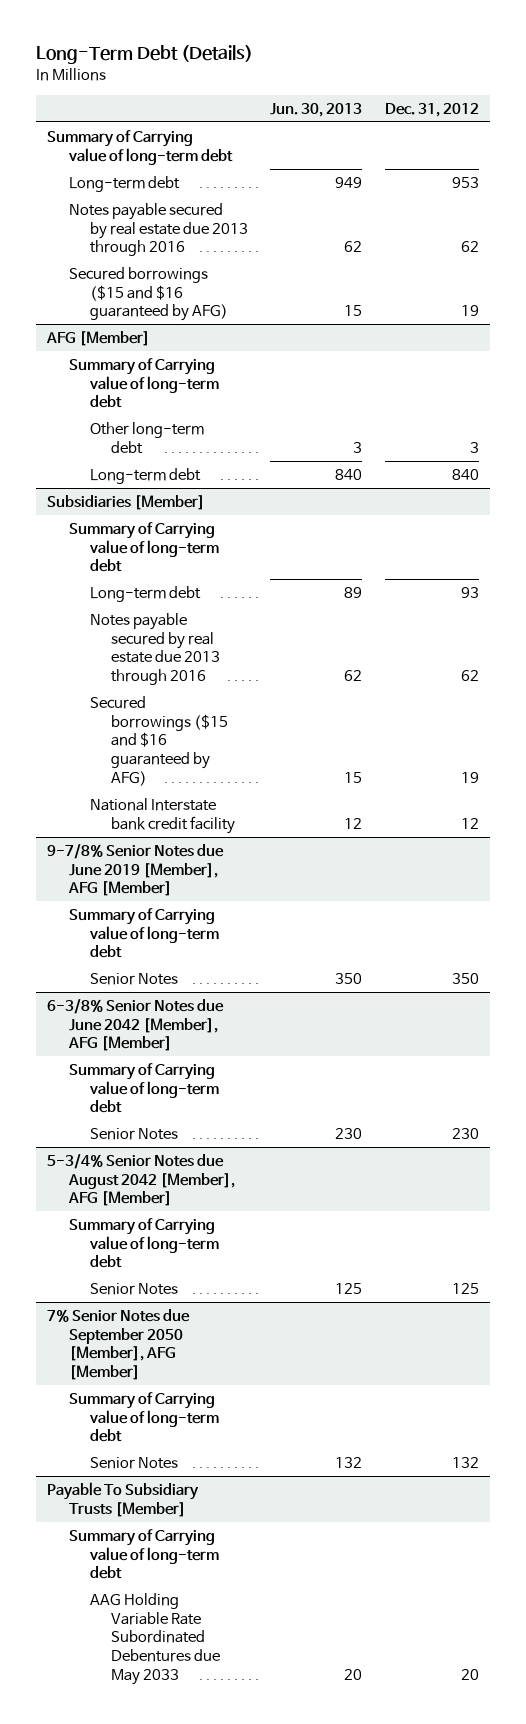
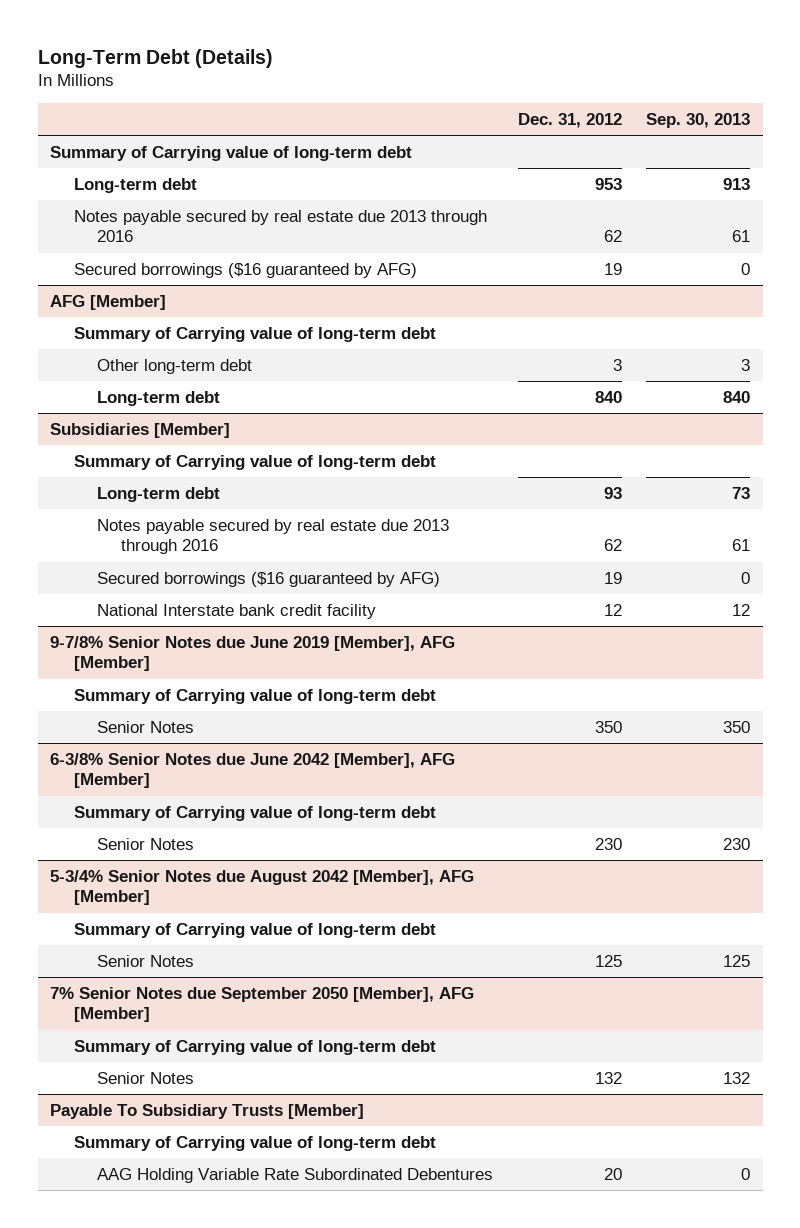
[270,102,363,117] Jun. 30, 2013 -> none
none -> [646,112,751,128] Sep. 30, 2013
[68,266,228,322] Secured borrowings ($15 and $16 guaranteed by AFG) -> [73,262,417,278] Secured borrowings ($16 guaranteed by AFG)
[89,695,229,786] Secured borrowings ($15 and $16 guaranteed by AFG) -> [97,571,441,587] Secured borrowings ($16 guaranteed by AFG)
[89,1592,221,1685] AAG Holding Variable Rate Subordinated Debentures due May 2033 -> [97,1167,494,1183] AAG Holding Variable Rate Subordinated Debentures

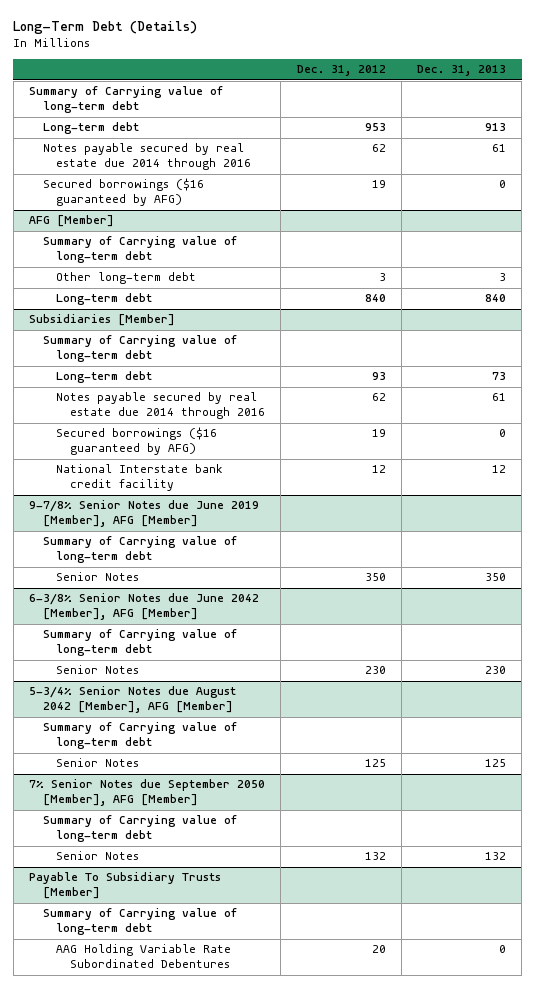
[646,112,751,128] Sep. 30, 2013 -> none
none -> [416,65,506,77] Dec. 31, 2013
[73,209,487,243] Notes payable secured by real estate due 2013 through 2016 -> [42,143,252,171] Notes payable secured by real estate due 2014 through 2016
[97,518,450,555] Notes payable secured by real estate due 2013 through 2016 -> [56,392,266,420] Notes payable secured by real estate due 2014 through 2016

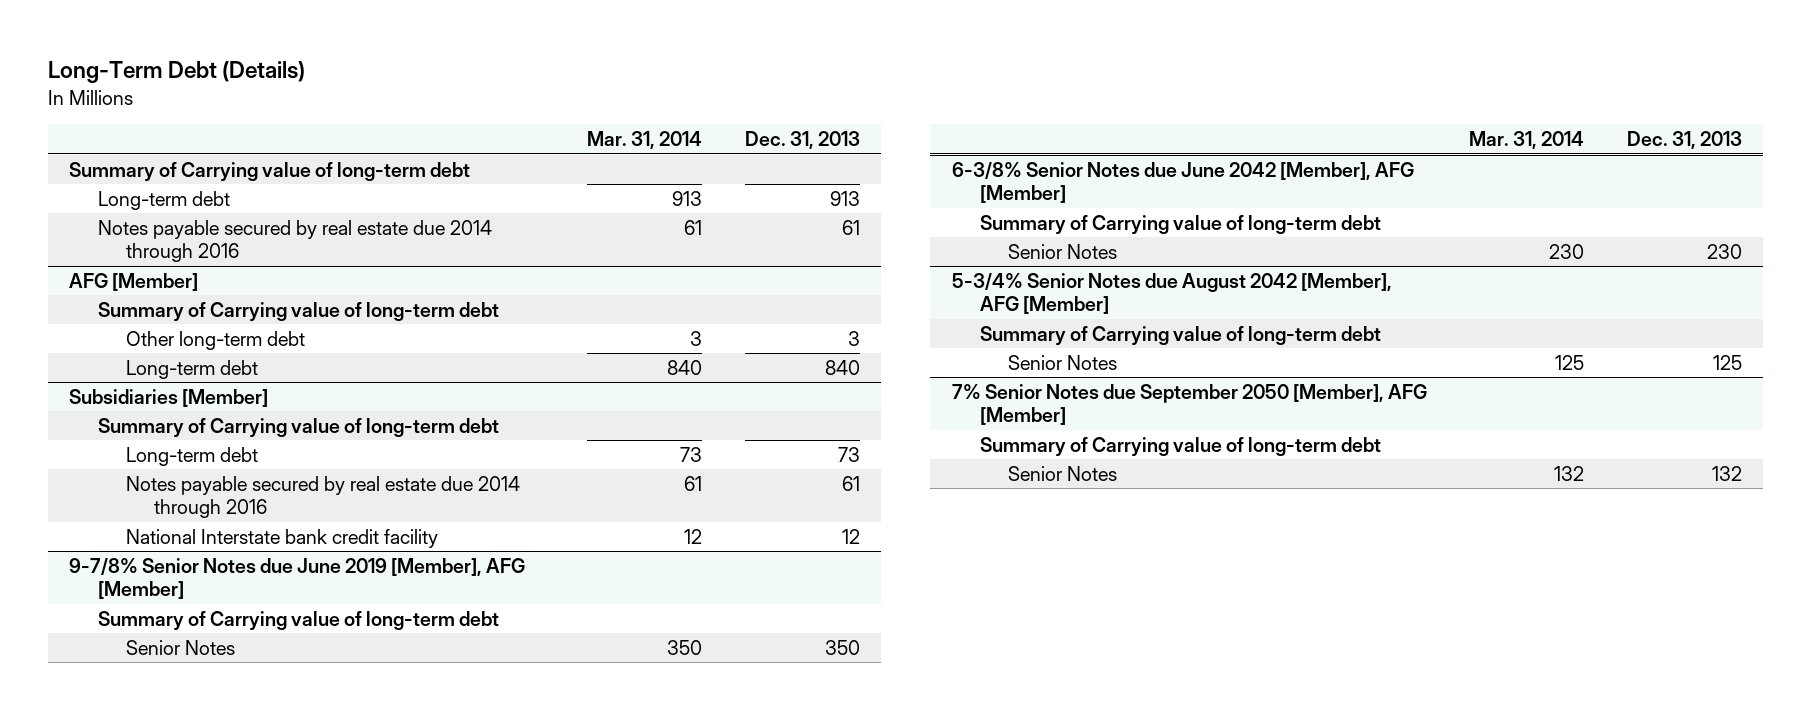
[296,65,386,77] Dec. 31, 2012 -> none
none -> [587,131,703,150] Mar. 31, 2014
[42,178,204,207] Secured borrowings ($16 guaranteed by AFG) -> none
[56,427,218,456] Secured borrowings ($16 guaranteed by AFG) -> none
[28,872,221,900] Payable To Subsidiary Trusts [Member] -> none
[42,908,237,936] Summary of Carrying value of long-term debt -> none
[56,944,232,969] AAG Holding Variable Rate Subordinated Debentures -> none

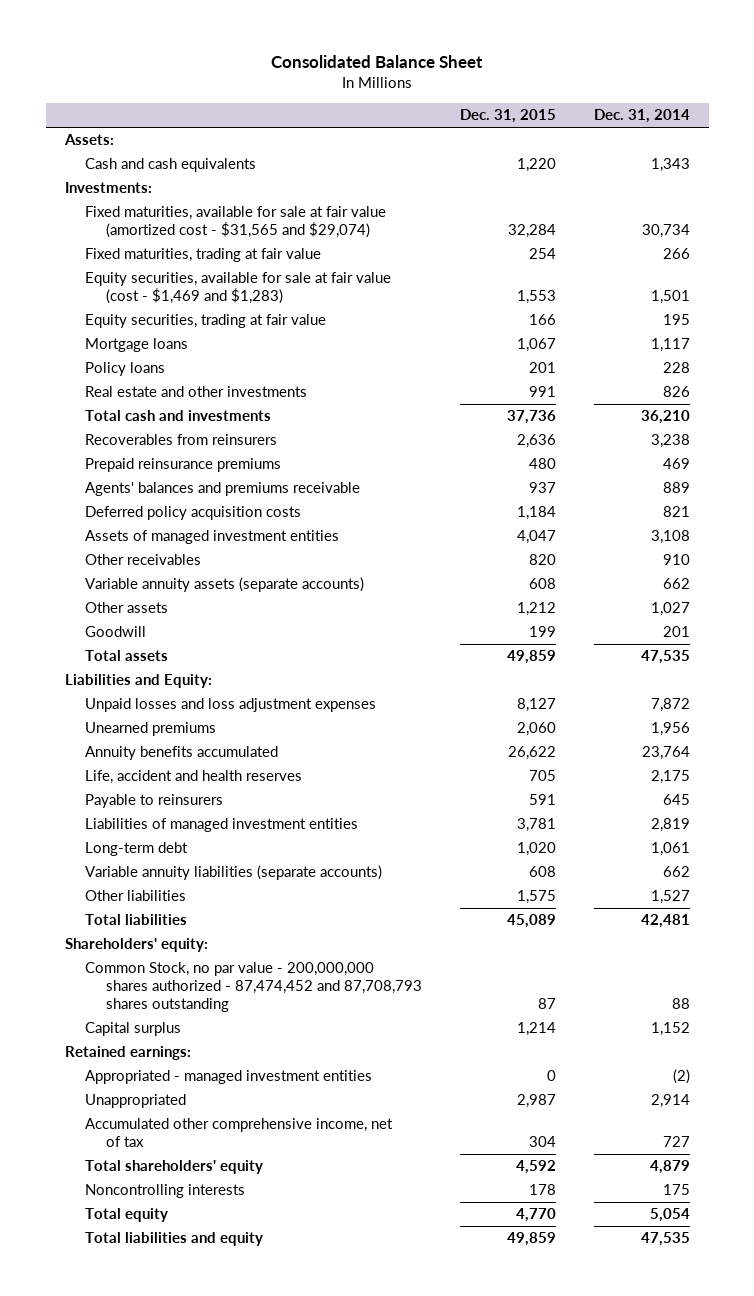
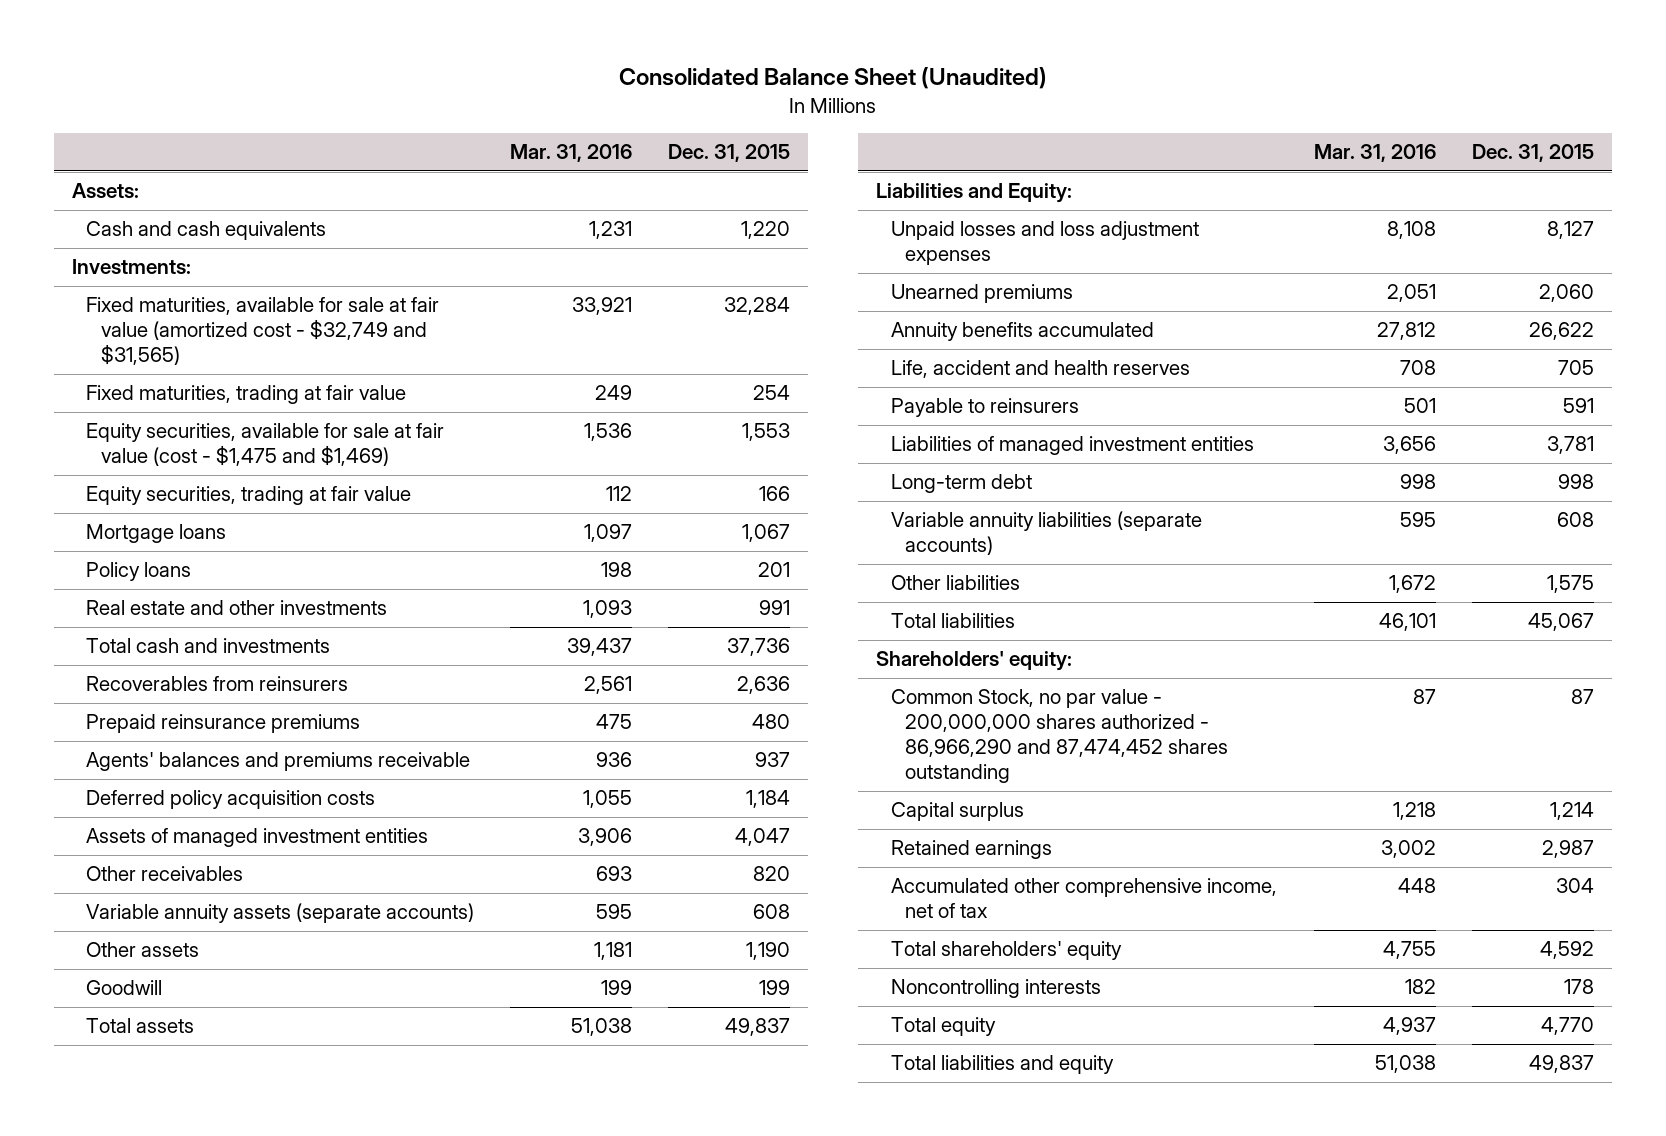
[271,55,484,69] Consolidated Balance Sheet -> [618,67,1047,90] Consolidated Balance Sheet (Unaudited)
[593,109,690,124] Dec. 31, 2014 -> none
none -> [510,144,633,163] Mar. 31, 2016
[85,206,387,239] Fixed maturities, available for sale at fair value (amortized cost - $31,565 and $29,074) -> [86,297,440,366] Fixed maturities, available for sale at fair value (amortized cost - $32,749 and $31,565)
[85,272,392,305] Equity securities, available for sale at fair value (cost - $1,469 and $1,283) -> [86,423,445,467] Equity securities, available for sale at fair value (cost - $1,475 and $1,469)
[516,602,556,617] 1,212 -> [745,942,790,961] 1,190
[506,650,556,665] 49,859 -> [724,1018,790,1037] 49,837
[516,842,556,857] 1,020 -> [1558,474,1595,490] 998
[506,914,556,929] 45,089 -> [1528,613,1595,632] 45,067
[85,962,422,1012] Common Stock, no par value - 200,000,000 shares authorized - 87,474,452 and 87,708,793 shares outstanding -> [890,689,1228,784] Common Stock, no par value - 200,000,000 shares authorized - 86,966,290 and 87,474,452 shares outstanding
[64,1046,191,1061] Retained earnings: -> none
[85,1070,373,1085] Appropriated - managed investment entities -> none
[85,1094,187,1109] Unappropriated -> [890,840,1052,860] Retained earnings
[506,1232,556,1247] 49,859 -> [1529,1055,1595,1074] 49,837

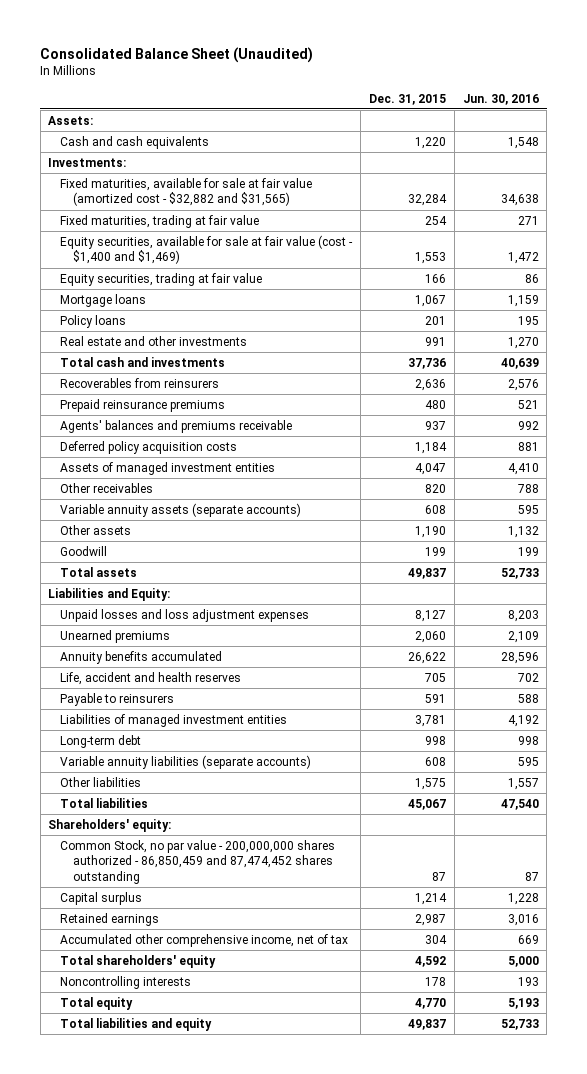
[510,144,633,163] Mar. 31, 2016 -> none
none -> [462,93,539,105] Jun. 30, 2016
[86,297,440,366] Fixed maturities, available for sale at fair value (amortized cost - $32,749 and $31,565) -> [60,177,313,207] Fixed maturities, available for sale at fair value (amortized cost - $32,882 and $31,565)
[86,423,445,467] Equity securities, available for sale at fair value (cost - $1,475 and $1,469) -> [60,234,354,265] Equity securities, available for sale at fair value (cost - $1,400 and $1,469)
[890,689,1228,784] Common Stock, no par value - 200,000,000 shares authorized - 86,966,290 and 87,474,452 shares outstanding -> [60,839,336,884] Common Stock, no par value - 200,000,000 shares authorized - 86,850,459 and 87,474,452 shares outstanding

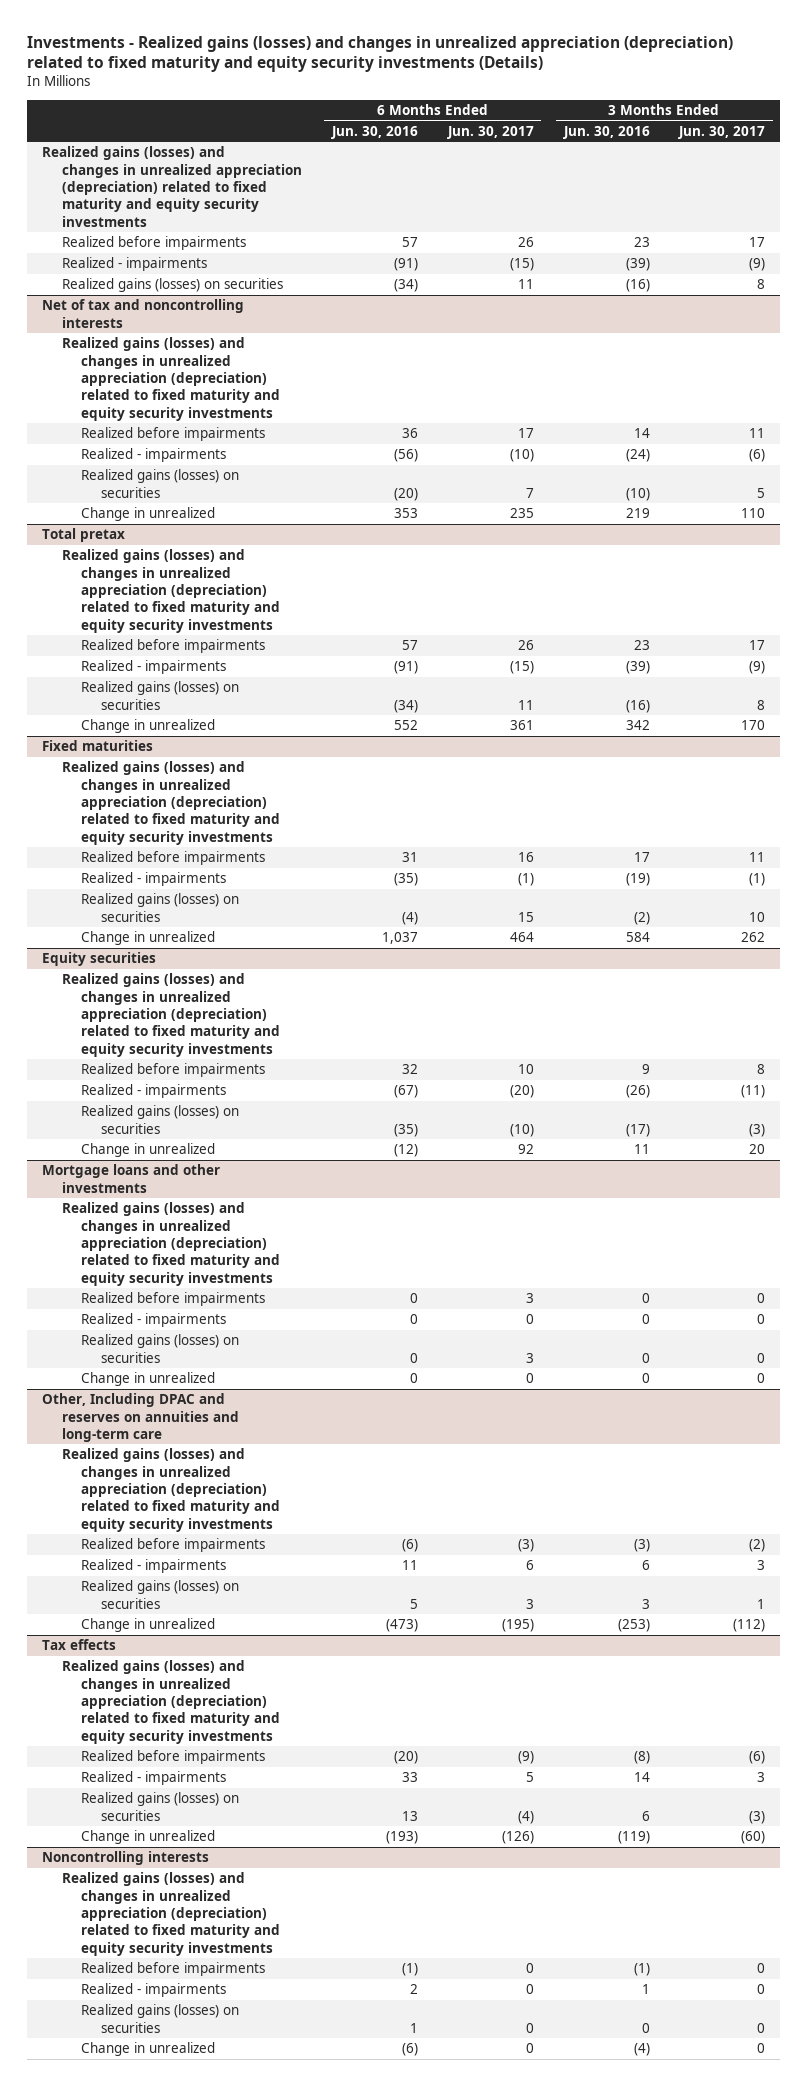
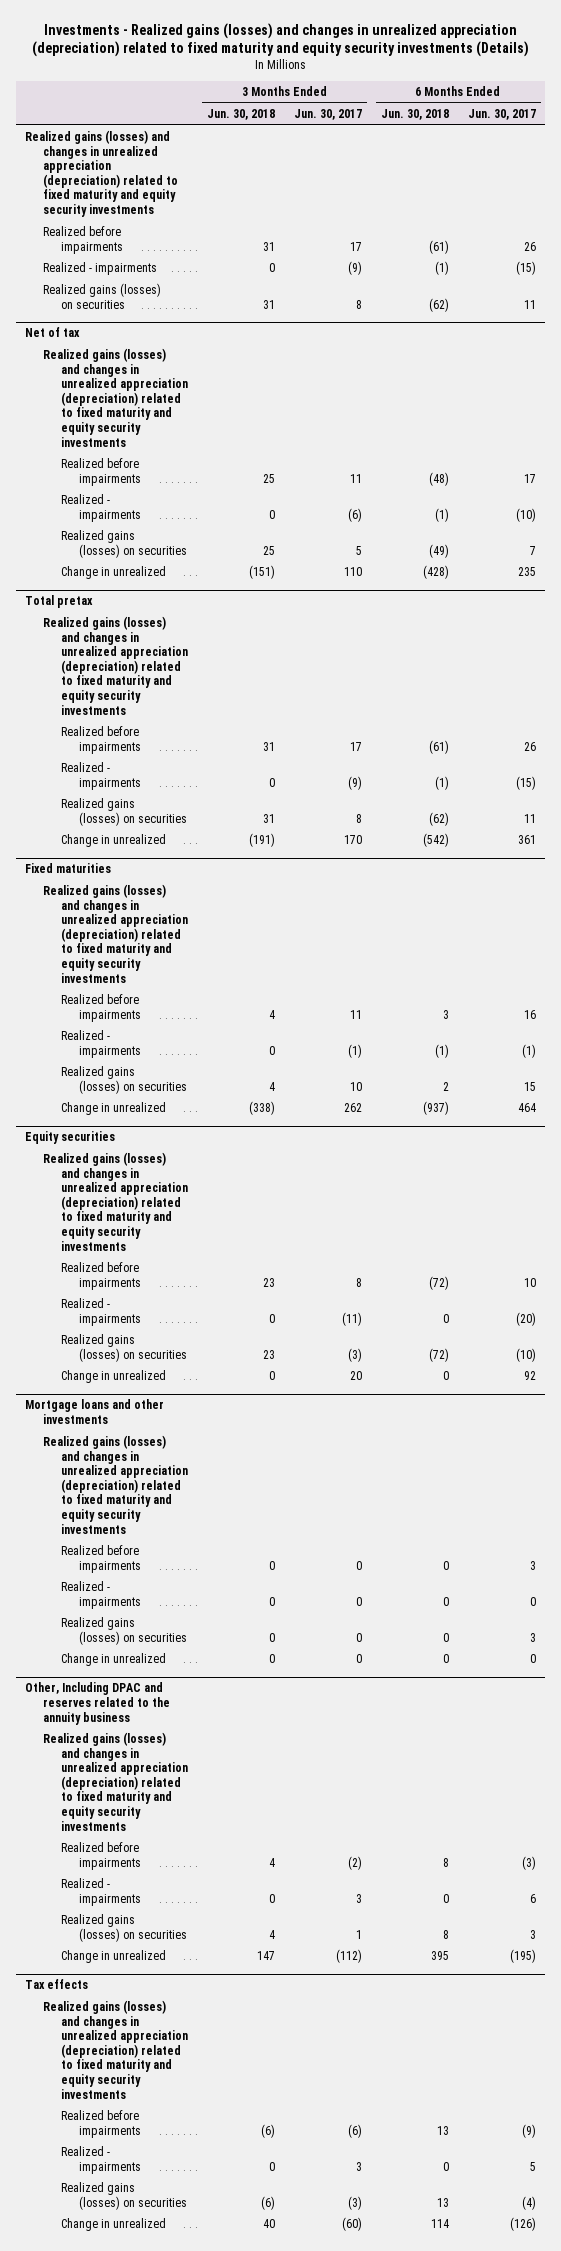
[330,125,418,139] Jun. 30, 2016 -> none
[562,125,650,139] Jun. 30, 2016 -> none
none -> [207,109,276,121] Jun. 30, 2018
none -> [380,109,449,121] Jun. 30, 2018
[41,299,244,328] Net of tax and noncontrolling interests -> [25,327,81,338] Net of tax
[41,1393,239,1442] Other, Including DPAC and reserves on annuities and long-term care -> [25,1682,171,1725] Other, Including DPAC and reserves related to the annuity business
[41,1851,209,1866] Noncontrolling interests -> none
[61,1872,281,1956] Realized gains (losses) and changes in unrealized appreciation (depreciation) related to fixed maturity and equity security investments -> none
[81,1962,266,1977] Realized before impairments -> none
[81,1983,227,1998] Realized - impairments -> none
[81,2004,240,2033] Realized gains (losses) on securities -> none
[81,2042,216,2057] Change in unrealized -> none

